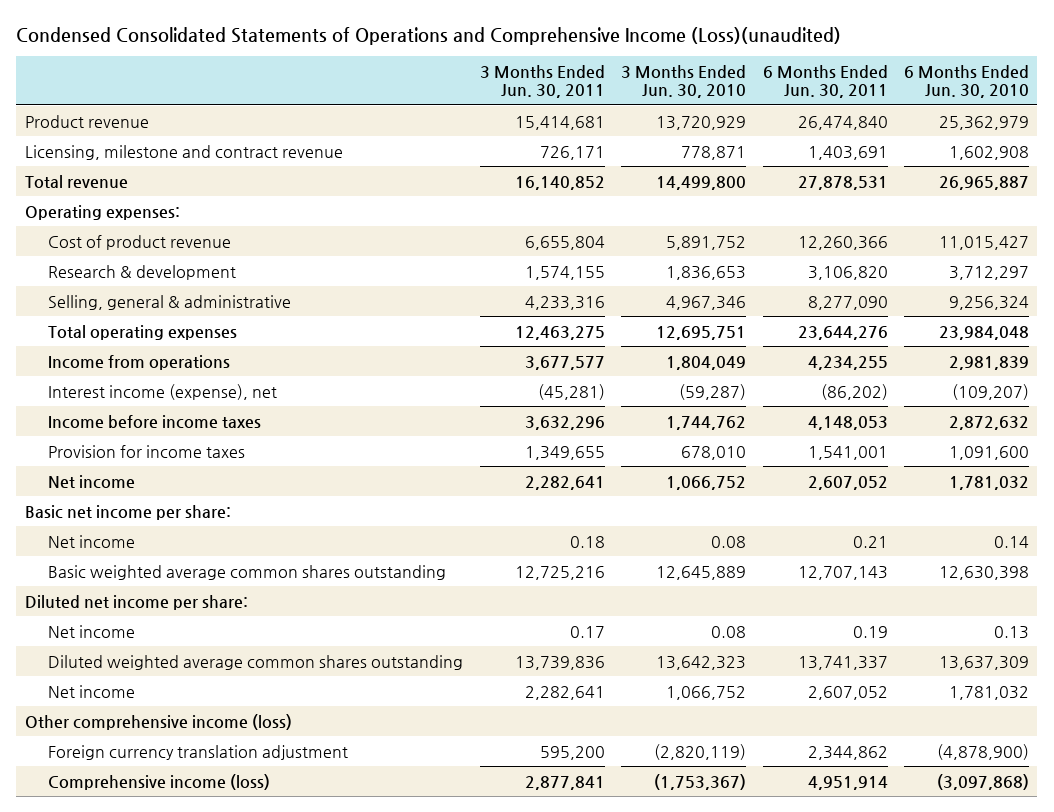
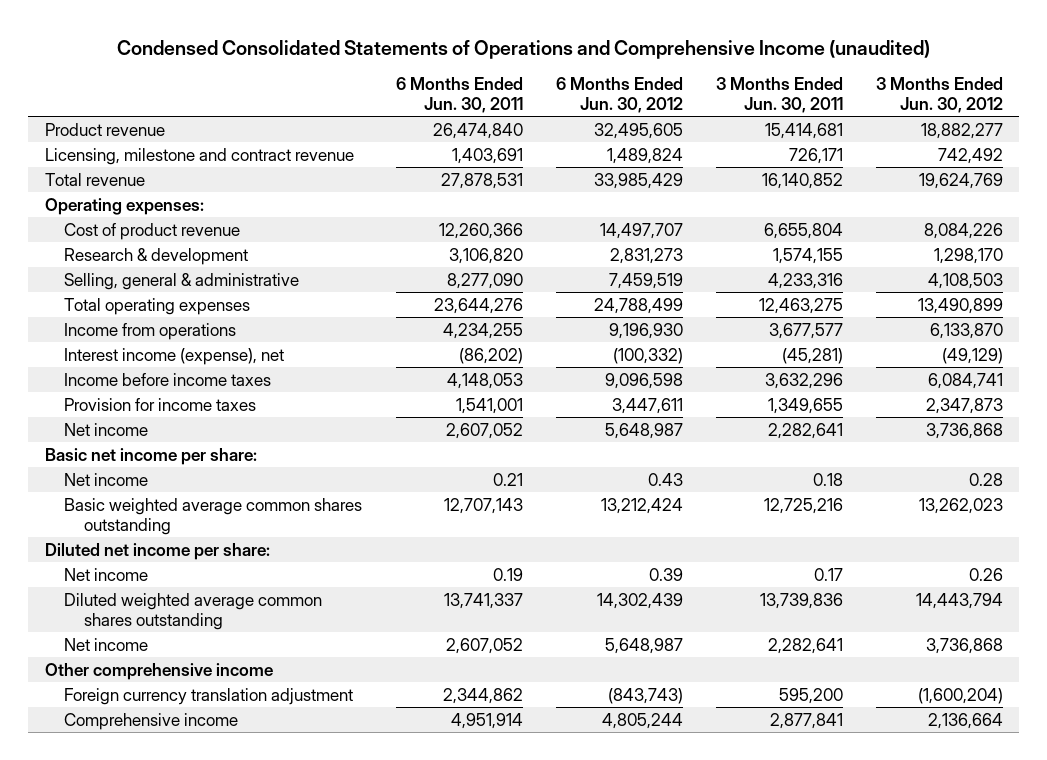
[16,26,842,45] Condensed Consolidated Statements of Operations and Comprehensive Income (Loss)(unaudited) -> [116,39,930,59] Condensed Consolidated Statements of Operations and Comprehensive Income (unaudited)
[621,64,747,99] 3 Months Ended Jun. 30, 2010 -> none
[904,64,1030,99] 6 Months Ended Jun. 30, 2010 -> none
none -> [555,77,683,114] 6 Months Ended Jun. 30, 2012
none -> [875,77,1003,114] 3 Months Ended Jun. 30, 2012
[24,713,292,730] Other comprehensive income (loss) -> [44,662,273,680] Other comprehensive income
[48,773,271,790] Comprehensive income (loss) -> [64,712,239,730] Comprehensive income

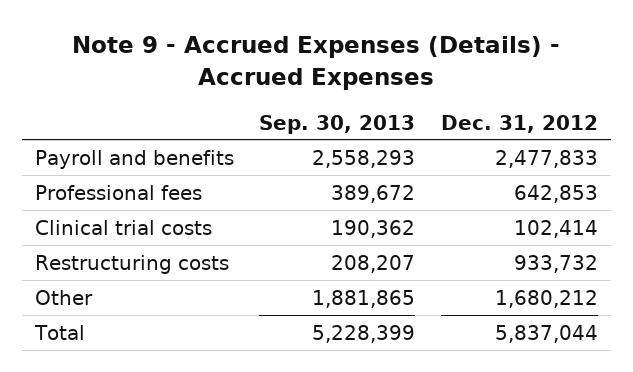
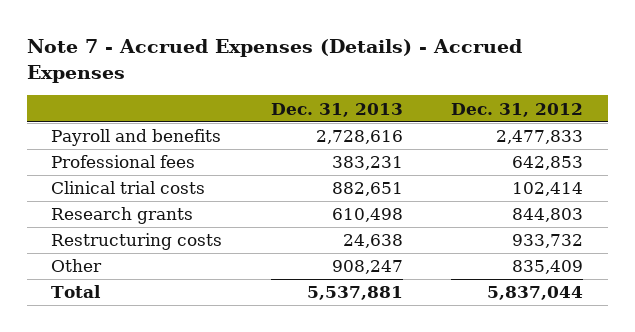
[72,36,561,90] Note 9 - Accrued Expenses (Details) - Accrued Expenses -> [27,38,523,83] Note 7 - Accrued Expenses (Details) - Accrued Expenses
[259,114,416,134] Sep. 30, 2013 -> none
none -> [270,102,403,117] Dec. 31, 2013
none -> [51,207,194,225] Research grants
[494,289,598,308] 1,680,212 -> [512,260,584,275] 835,409

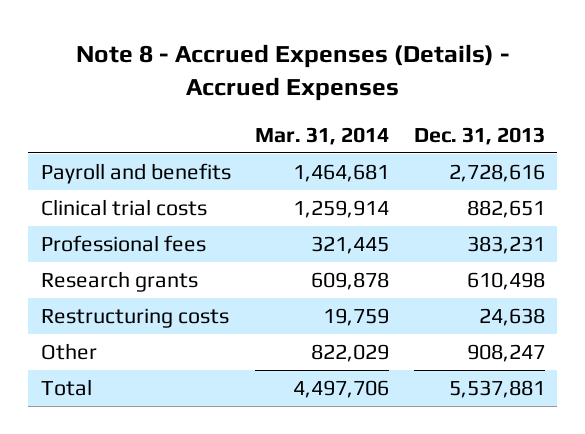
[27,38,523,83] Note 7 - Accrued Expenses (Details) - Accrued Expenses -> [75,43,510,102] Note 8 - Accrued Expenses (Details) - Accrued Expenses
[451,102,584,117] Dec. 31, 2012 -> none
none -> [255,126,390,145] Mar. 31, 2014
[51,155,196,169] Professional fees -> [40,234,206,252] Professional fees

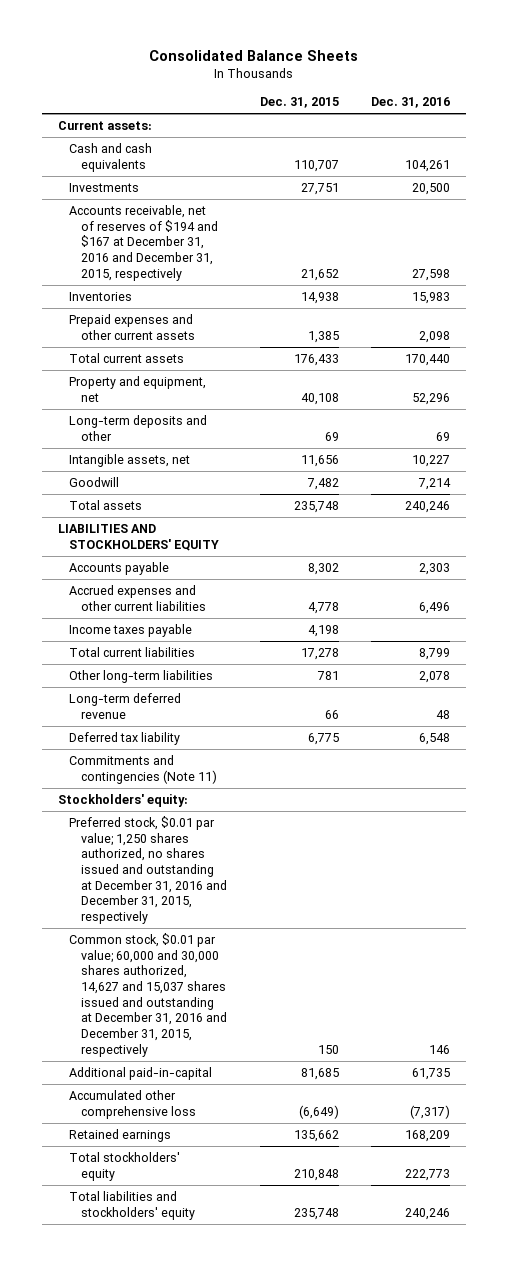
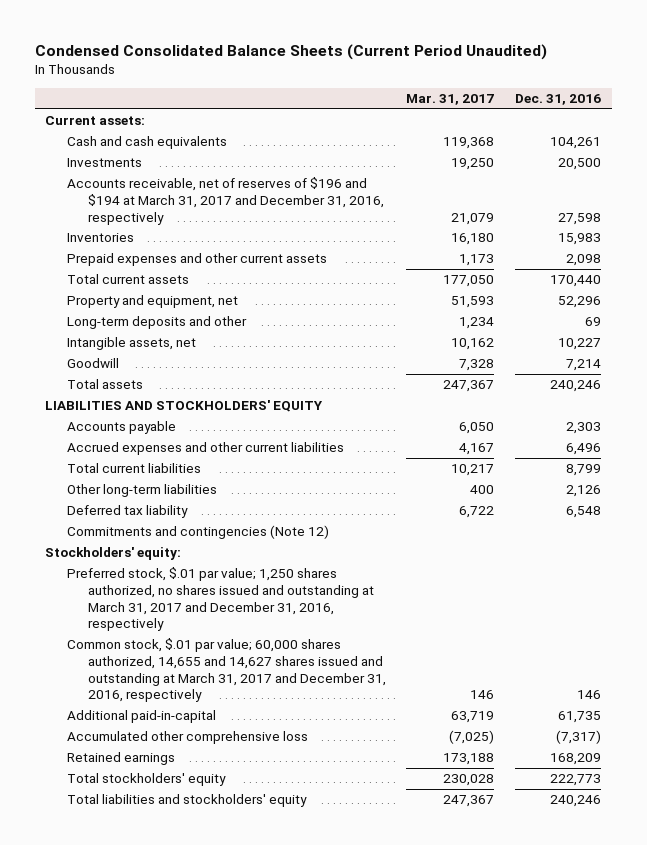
[148,50,358,62] Consolidated Balance Sheets -> [35,44,548,61] Condensed Consolidated Balance Sheets (Current Period Unaudited)
[259,97,339,109] Dec. 31, 2015 -> none
none -> [406,94,495,106] Mar. 31, 2017
[69,204,219,281] Accounts receivable, net of reserves of $194 and $167 at December 31, 2016 and December 31, 2015, respectively -> [66,177,384,225] Accounts receivable, net of reserves of $196 and $194 at March 31, 2017 and December 31, 2016, respectively
[69,623,193,637] Income taxes payable -> none
[69,692,182,719] Long-term deferred revenue -> none
[419,670,451,683] 2,078 -> [566,485,602,498] 2,126
[69,754,218,784] Commitments and contingencies (Note 11) -> [66,525,329,540] Commitments and contingencies (Note 12)
[69,815,228,925] Preferred stock, $0.01 par value; 1,250 shares authorized, no shares issued and outstanding at December 31, 2016 and December 31, 2015, respectively -> [66,567,374,632] Preferred stock, $.01 par value; 1,250 shares authorized, no shares issued and outstanding at March 31, 2017 and December 31, 2016, respectively
[69,932,228,1057] Common stock, $0.01 par value; 60,000 and 30,000 shares authorized, 14,627 and 15,037 shares issued and outstanding at December 31, 2016 and December 31, 2015, respectively -> [66,638,386,703] Common stock, $.01 par value; 60,000 shares authorized, 14,655 and 14,627 shares issued and outstanding at March 31, 2017 and December 31, 2016, respectively

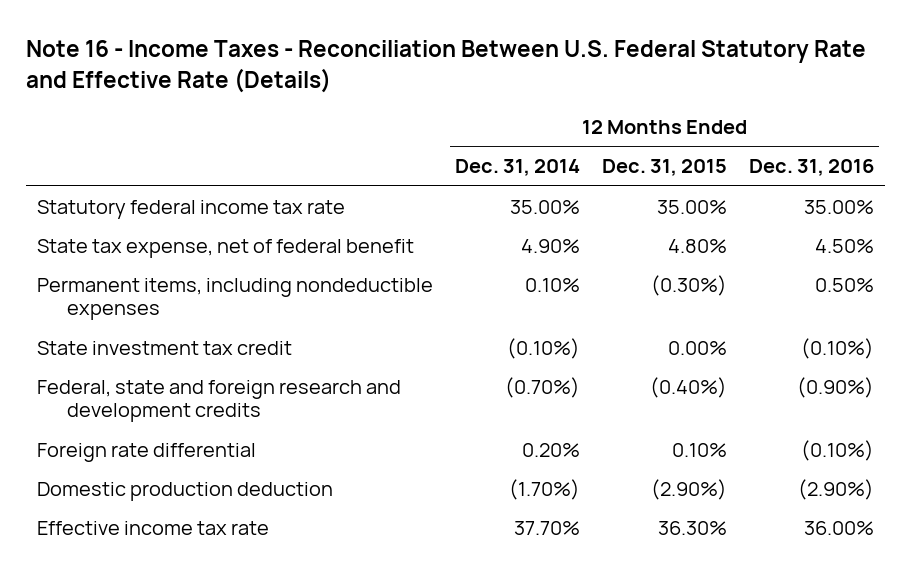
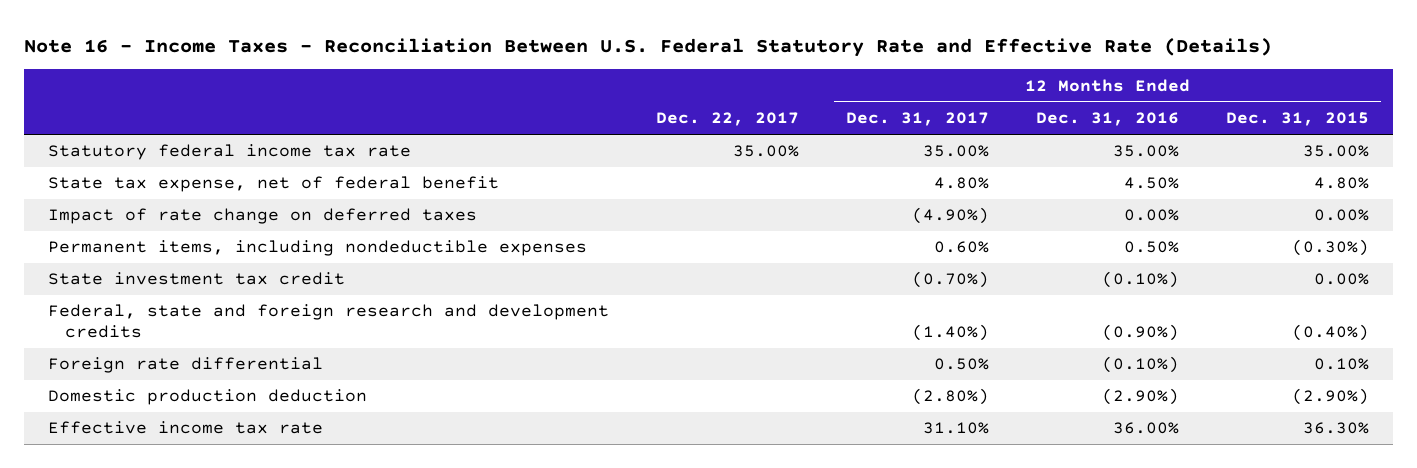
[455,159,581,177] Dec. 31, 2014 -> none
none -> [655,112,799,127] Dec. 22, 2017
none -> [845,112,989,127] Dec. 31, 2017
none -> [47,208,477,225] Impact of rate change on deferred taxes

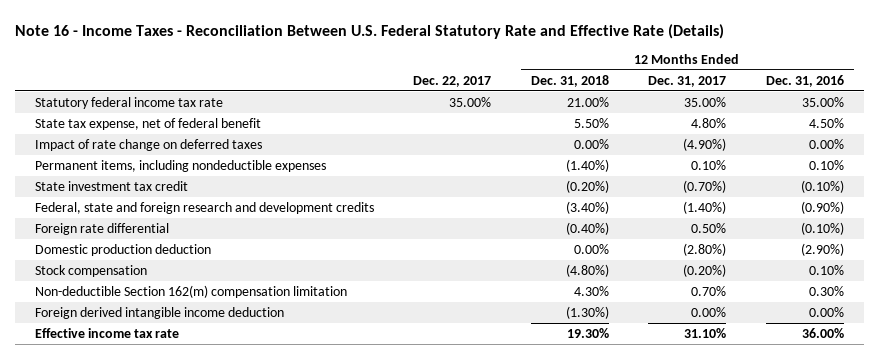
[1226,112,1370,127] Dec. 31, 2015 -> none
none -> [530,74,609,87] Dec. 31, 2018
[933,241,989,254] 0.60% -> [691,159,727,170] 0.10%
[1124,241,1180,254] 0.50% -> [808,159,844,170] 0.10%
none -> [34,264,147,277] Stock compensation
none -> [34,284,347,298] Non-deductible Section 162(m) compensation limitation
none -> [34,306,284,319] Foreign derived intangible income deduction

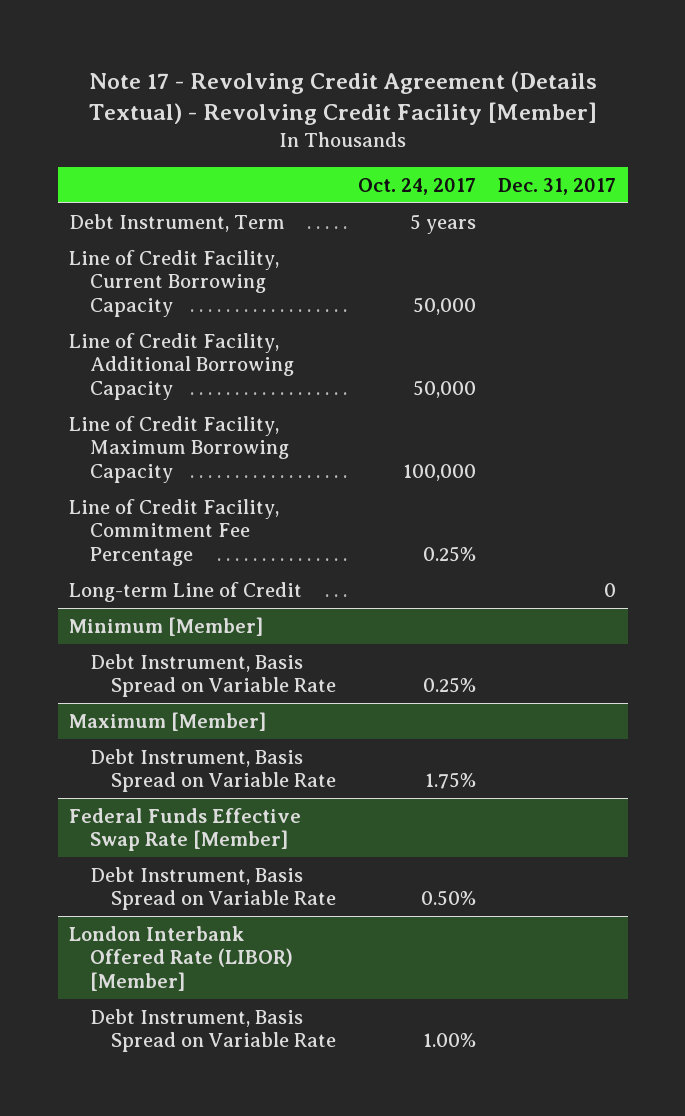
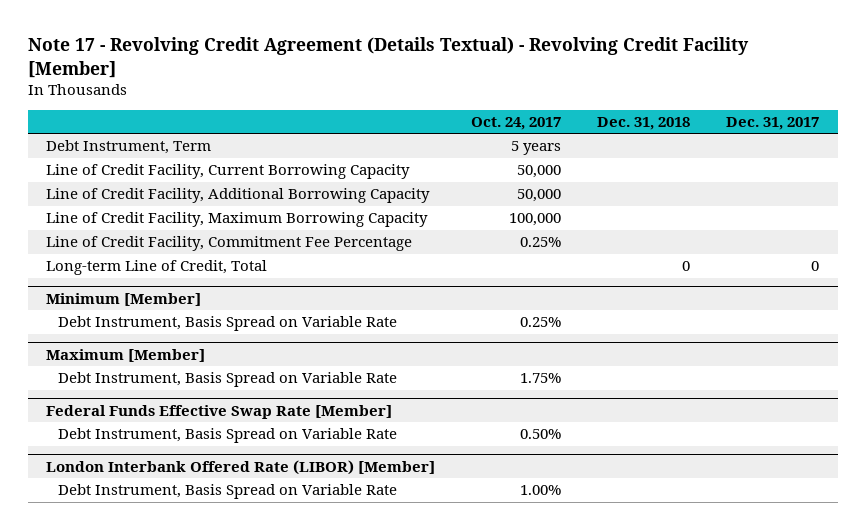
none -> [597,116,691,130] Dec. 31, 2018
[68,581,302,602] Long-term Line of Credit -> [45,260,267,276] Long-term Line of Credit, Total

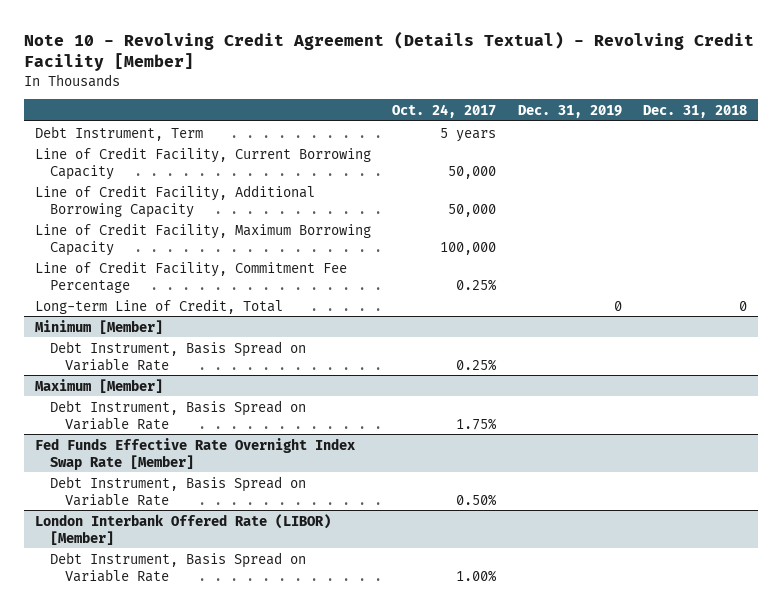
[27,37,749,78] Note 17 - Revolving Credit Agreement (Details Textual) - Revolving Credit Facility [Member] -> [24,30,755,72] Note 10 - Revolving Credit Agreement (Details Textual) - Revolving Credit Facility [Member]
[726,116,820,130] Dec. 31, 2017 -> none
none -> [517,104,622,118] Dec. 31, 2019
[45,405,392,420] Federal Funds Effective Swap Rate [Member] -> [35,437,356,470] Fed Funds Effective Rate Overnight Index Swap Rate [Member]

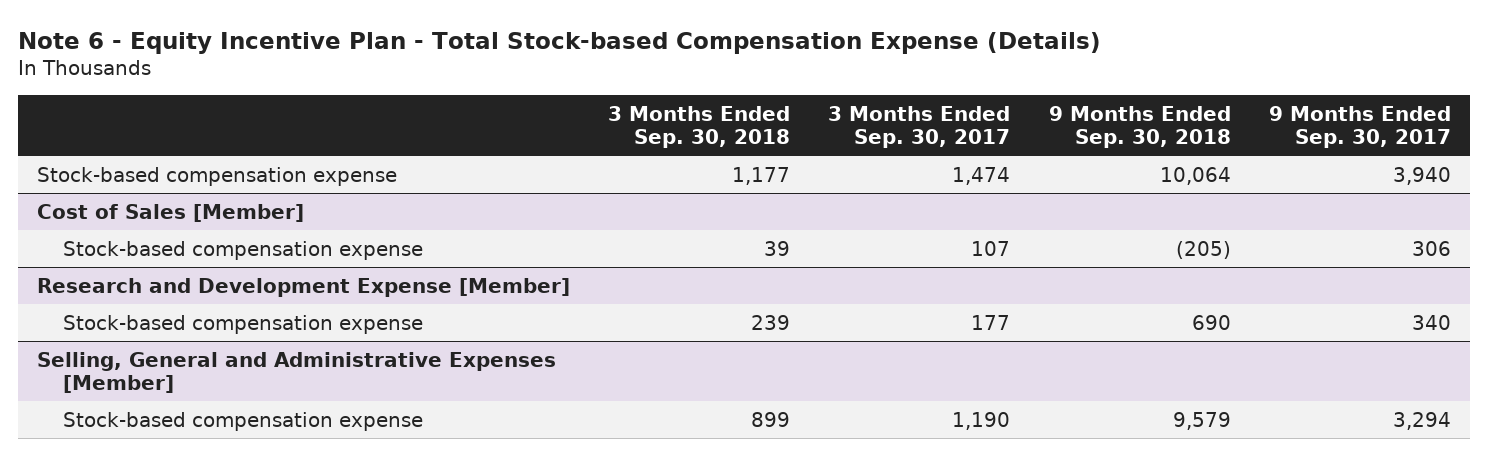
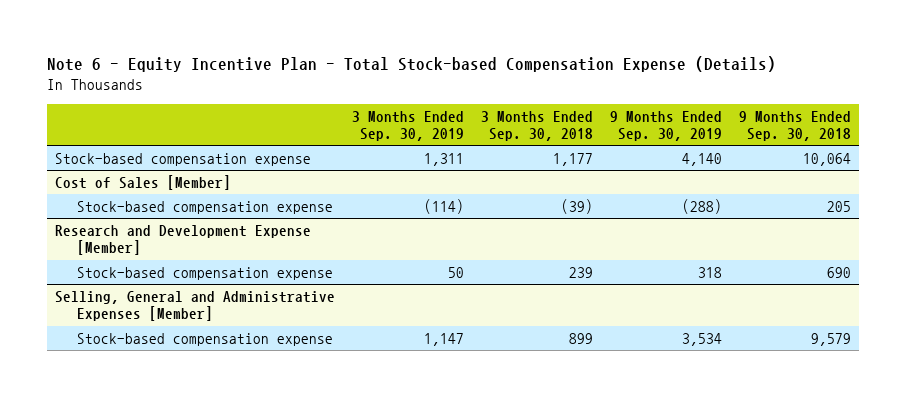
[828,106,1011,148] 3 Months Ended Sep. 30, 2017 -> none
[1268,106,1451,148] 9 Months Ended Sep. 30, 2017 -> none
none -> [351,110,464,141] 3 Months Ended Sep. 30, 2019
none -> [609,110,722,141] 9 Months Ended Sep. 30, 2019
[764,240,791,256] 39 -> [560,198,593,214] (39)
[1175,240,1231,259] (205) -> [826,200,851,212] 205

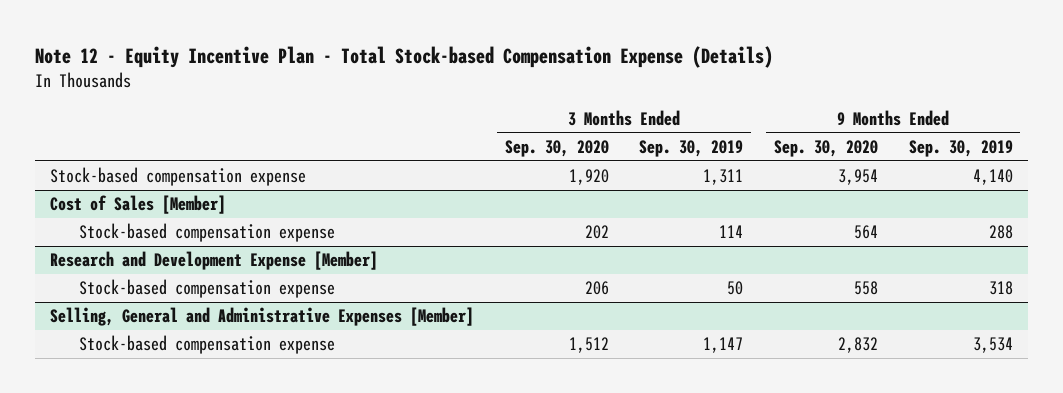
[46,56,776,73] Note 6 - Equity Incentive Plan - Total Stock-based Compensation Expense (Details) -> [34,45,773,68] Note 12 - Equity Incentive Plan - Total Stock-based Compensation Expense (Details)
[480,110,593,141] 3 Months Ended Sep. 30, 2018 -> none
[738,110,851,141] 9 Months Ended Sep. 30, 2018 -> none
none -> [504,140,609,158] Sep. 30, 2020
none -> [773,140,878,158] Sep. 30, 2020
[423,198,464,214] (114) -> [719,225,744,239] 114
[681,198,722,214] (288) -> [988,225,1013,240] 288

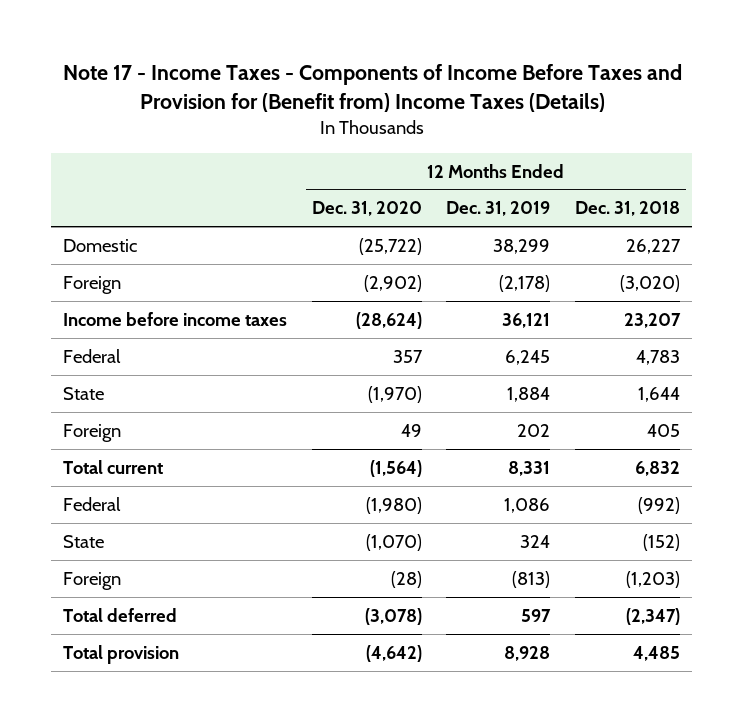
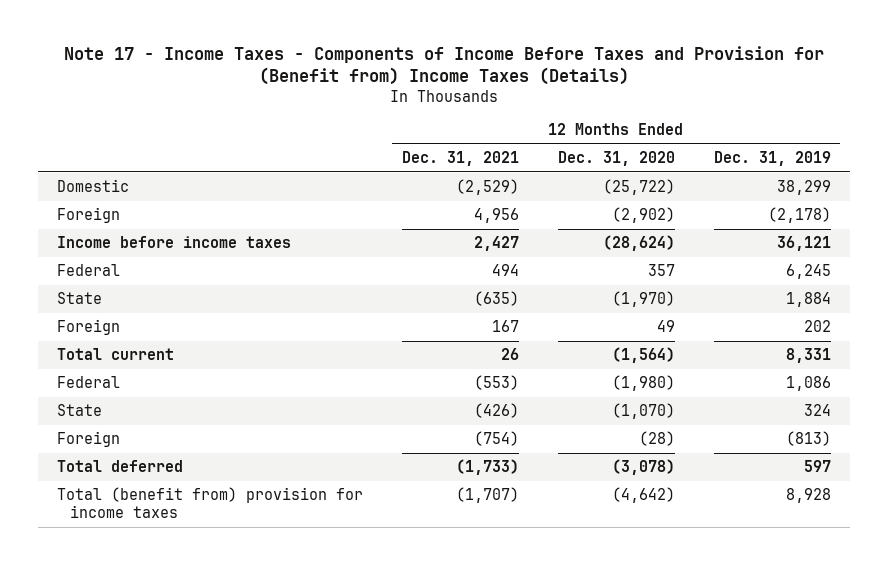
[574,201,680,217] Dec. 31, 2018 -> none
none -> [401,150,519,166] Dec. 31, 2021
[63,644,180,664] Total provision -> [56,487,363,519] Total (benefit from) provision for income taxes

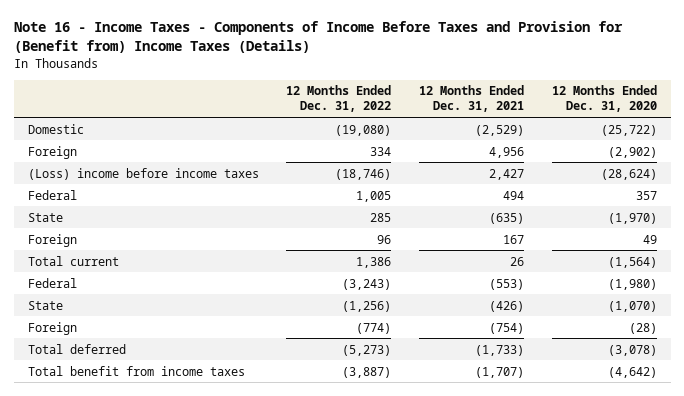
[63,45,824,86] Note 17 - Income Taxes - Components of Income Before Taxes and Provision for (Benefit from) Income Taxes (Details) -> [13,21,623,54] Note 16 - Income Taxes - Components of Income Before Taxes and Provision for (Benefit from) Income Taxes (Details)
[713,150,831,166] Dec. 31, 2019 -> none
none -> [286,85,392,113] 12 Months Ended Dec. 31, 2022
[56,236,291,249] Income before income taxes -> [27,167,259,180] (Loss) income before income taxes
[56,487,363,519] Total (benefit from) provision for income taxes -> [27,365,245,376] Total benefit from income taxes

